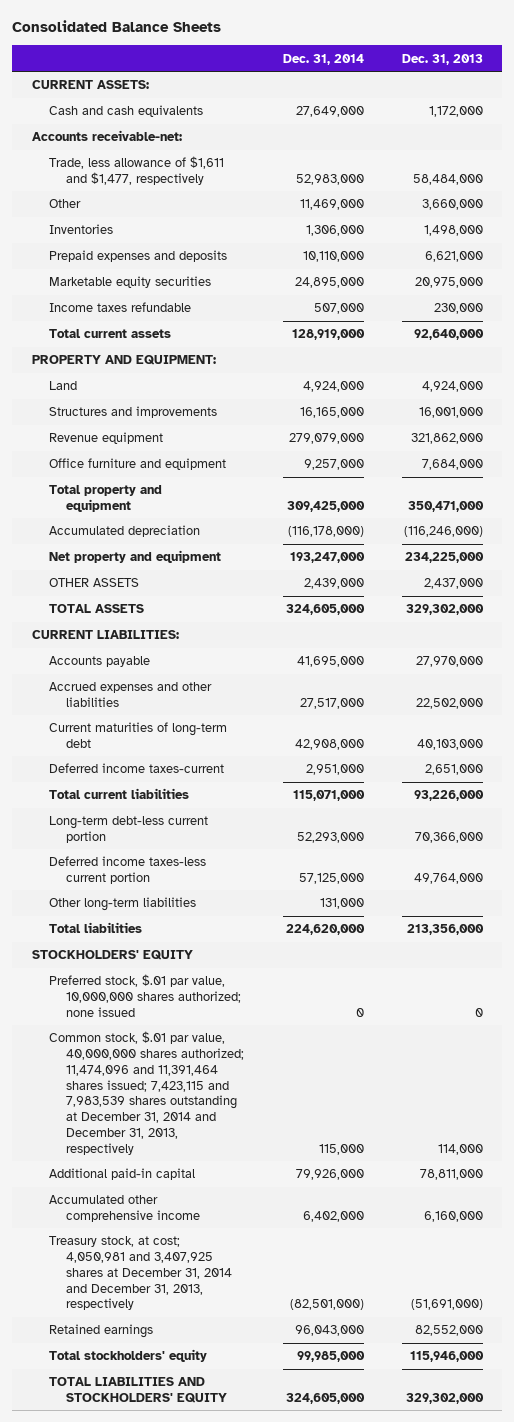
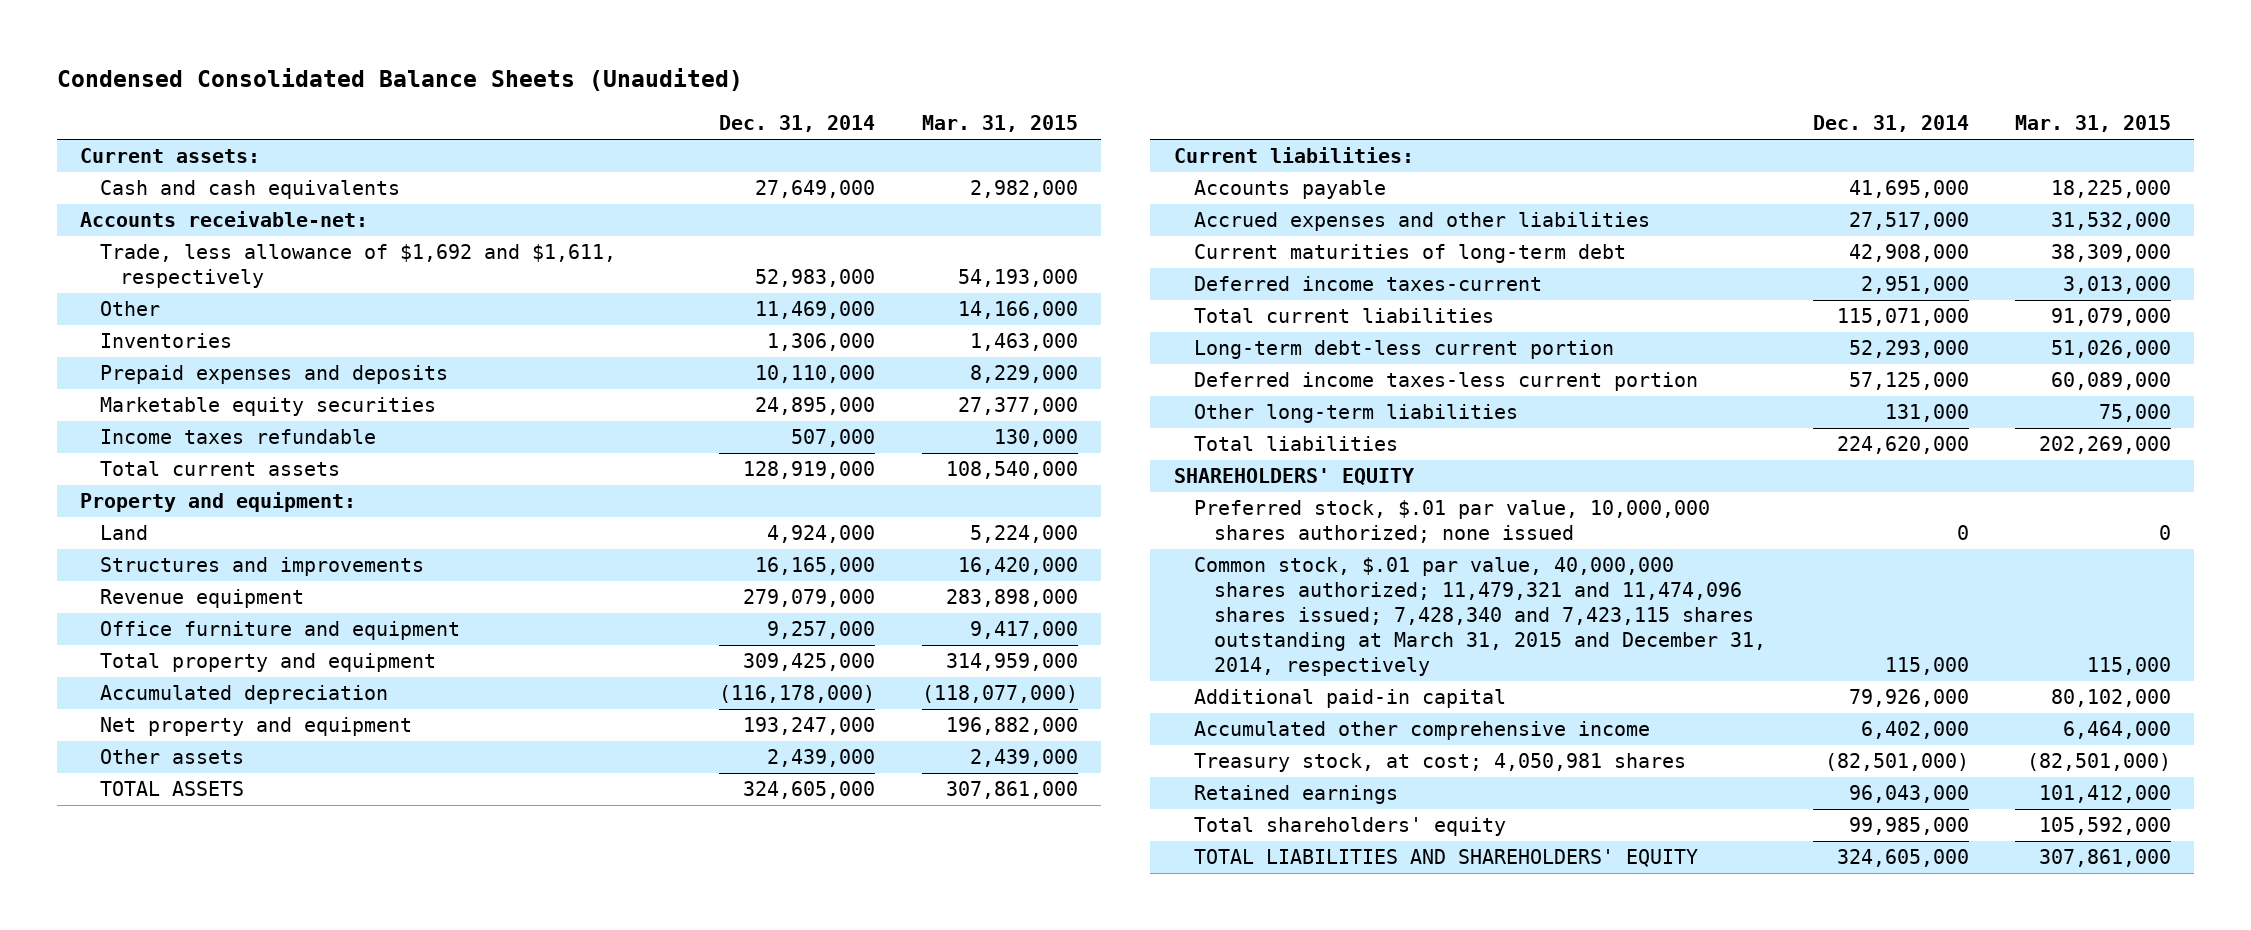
[12,20,222,33] Consolidated Balance Sheets -> [56,68,743,92] Condensed Consolidated Balance Sheets (Unaudited)
[401,53,483,65] Dec. 31, 2013 -> none
none -> [921,115,1078,133] Mar. 31, 2015
[31,80,149,90] CURRENT ASSETS: -> [80,148,261,164] Current assets:
[48,156,224,186] Trade, less allowance of $1,611 and $1,477, respectively -> [100,244,617,289] Trade, less allowance of $1,692 and $1,611, respectively
[31,355,216,366] PROPERTY AND EQUIPMENT: -> [80,492,357,513] Property and equipment:
[48,578,139,588] OTHER ASSETS -> [100,749,245,765] Other assets
[31,630,179,640] CURRENT LIABILITIES: -> [1173,147,1414,164] Current liabilities:
[31,950,193,961] STOCKHOLDERS' EQUITY -> [1173,468,1414,486] SHAREHOLDERS' EQUITY
[48,1031,245,1155] Common stock, $.01 par value, 40,000,000 shares authorized; 11,474,096 and 11,391,464 shares issued; 7,423,115 and 7,983,539 shares outstanding at December 31, 2014 and December 31, 2013, respectively -> [1193,557,1766,676] Common stock, $.01 par value, 40,000,000 shares authorized; 11,479,321 and 11,474,096 shares issued; 7,428,340 and 7,423,115 shares outstanding at March 31, 2015 and December 31, 2014, respectively
[48,1236,233,1311] Treasury stock, at cost; 4,050,981 and 3,407,925 shares at December 31, 2014 and December 31, 2013, respectively -> [1193,753,1686,773] Treasury stock, at cost; 4,050,981 shares
[48,1349,207,1363] Total stockholders' equity -> [1193,817,1506,837] Total shareholders' equity
[48,1377,228,1404] TOTAL LIABILITIES AND STOCKHOLDERS' EQUITY -> [1193,849,1698,868] TOTAL LIABILITIES AND SHAREHOLDERS' EQUITY

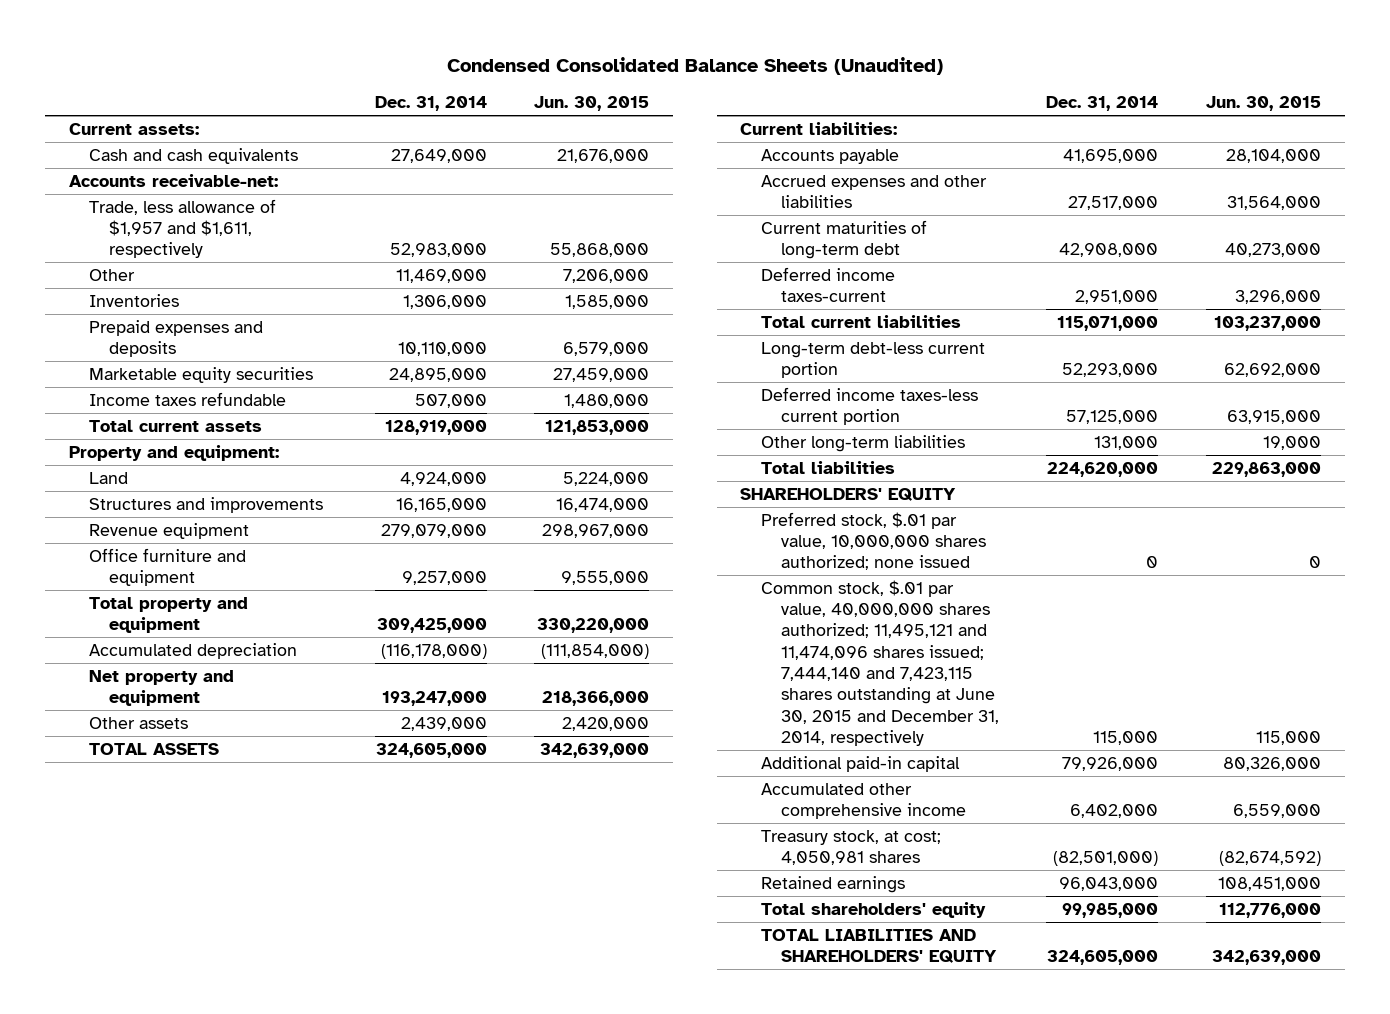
[921,115,1078,133] Mar. 31, 2015 -> none
none -> [534,96,650,112] Jun. 30, 2015
[100,244,617,289] Trade, less allowance of $1,692 and $1,611, respectively -> [89,198,277,259] Trade, less allowance of $1,957 and $1,611, respectively
[1193,557,1766,676] Common stock, $.01 par value, 40,000,000 shares authorized; 11,479,321 and 11,474,096 shares issued; 7,428,340 and 7,423,115 shares outstanding at March 31, 2015 and December 31, 2014, respectively -> [760,579,999,746] Common stock, $.01 par value, 40,000,000 shares authorized; 11,495,121 and 11,474,096 shares issued; 7,444,140 and 7,423,115 shares outstanding at June 30, 2015 and December 31, 2014, respectively

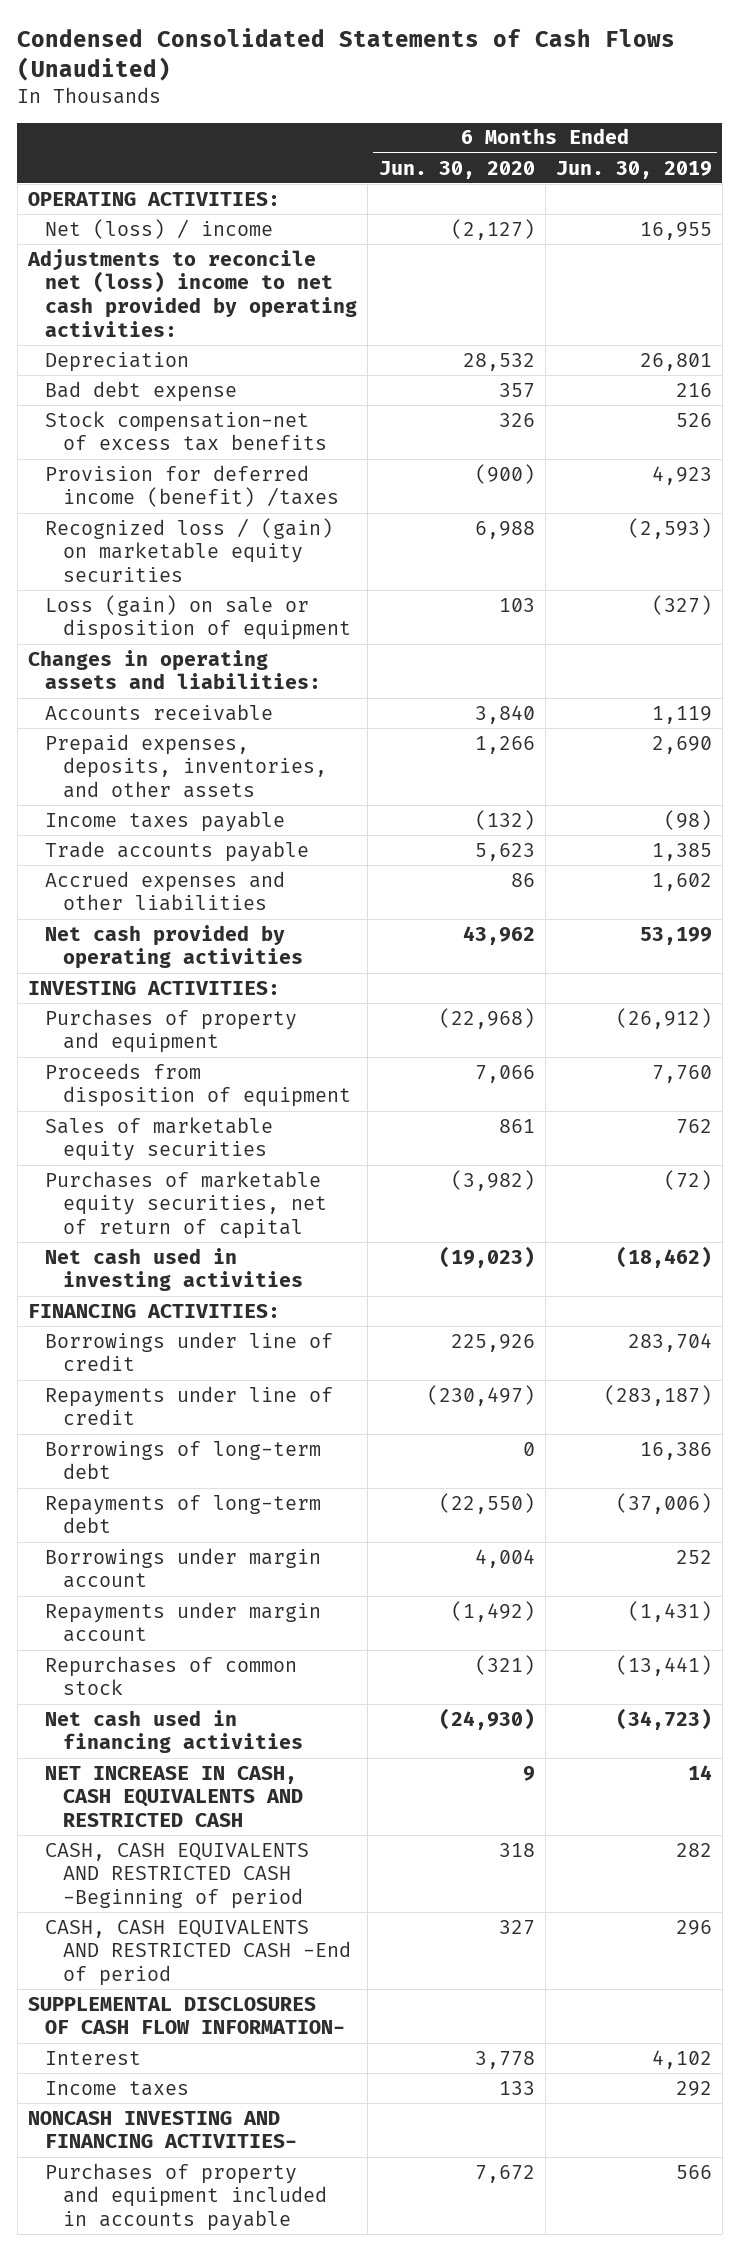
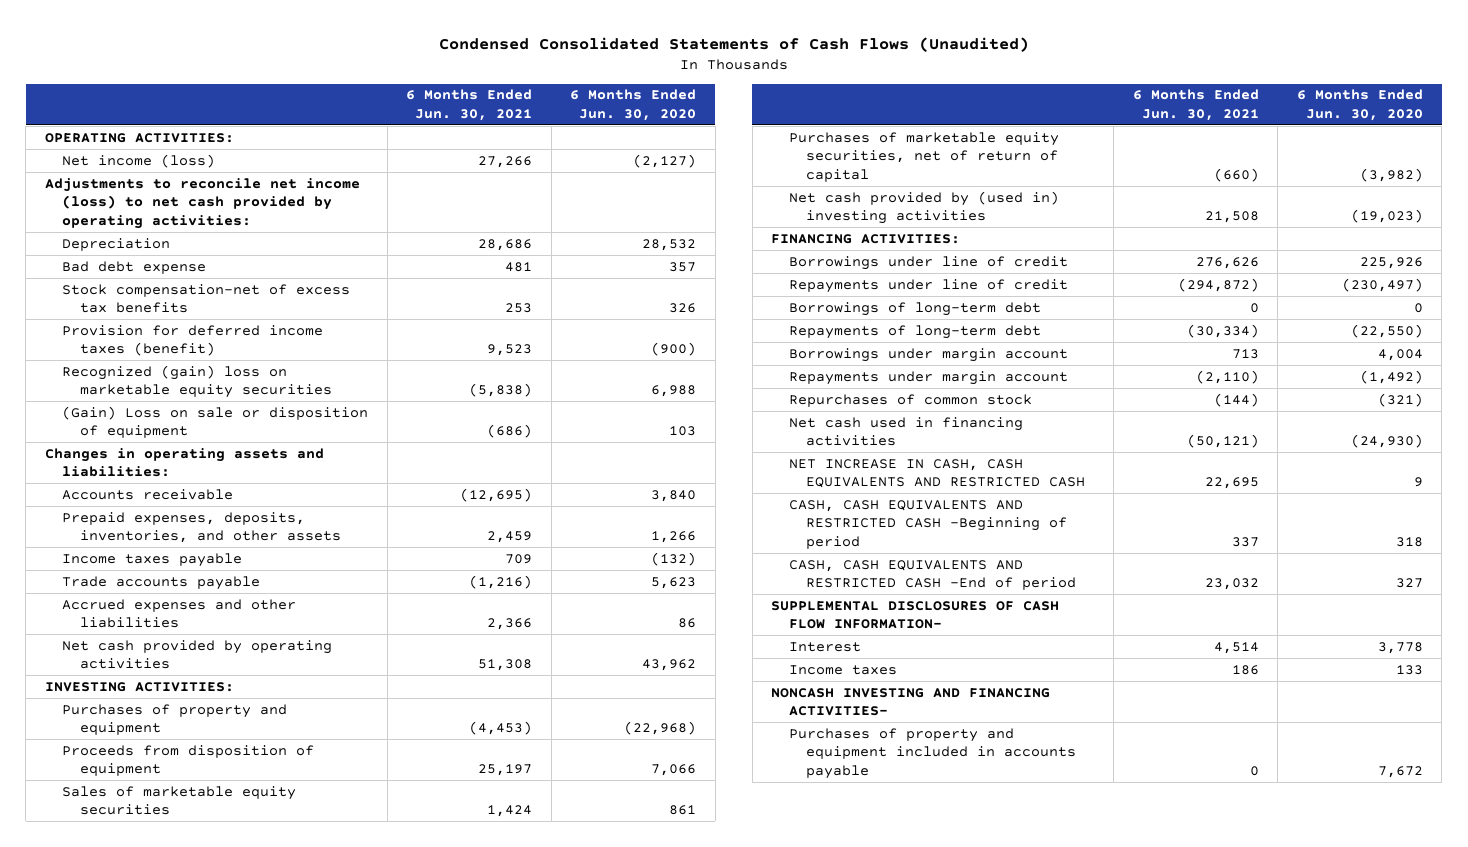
[555,160,712,179] Jun. 30, 2019 -> none
none -> [406,89,533,121] 6 Months Ended Jun. 30, 2021
[45,218,274,239] Net (loss) / income -> [62,153,216,168] Net income (loss)
[26,248,358,337] Adjustments to reconcile net (loss) income to net cash provided by operating activities: -> [44,177,360,229] Adjustments to reconcile net income (loss) to net cash provided by operating activities:
[45,464,339,508] Provision for deferred income (benefit) /taxes -> [62,324,324,357] Provision for deferred income taxes (benefit)
[45,517,334,582] Recognized loss / (gain) on marketable equity securities -> [62,364,332,399] Recognized (gain) loss on marketable equity securities
[45,594,351,641] Loss (gain) on sale or disposition of equipment -> [62,405,369,439] (Gain) Loss on sale or disposition of equipment
[45,1247,303,1292] Net cash used in investing activities -> [788,190,1059,225] Net cash provided by (used in) investing activities

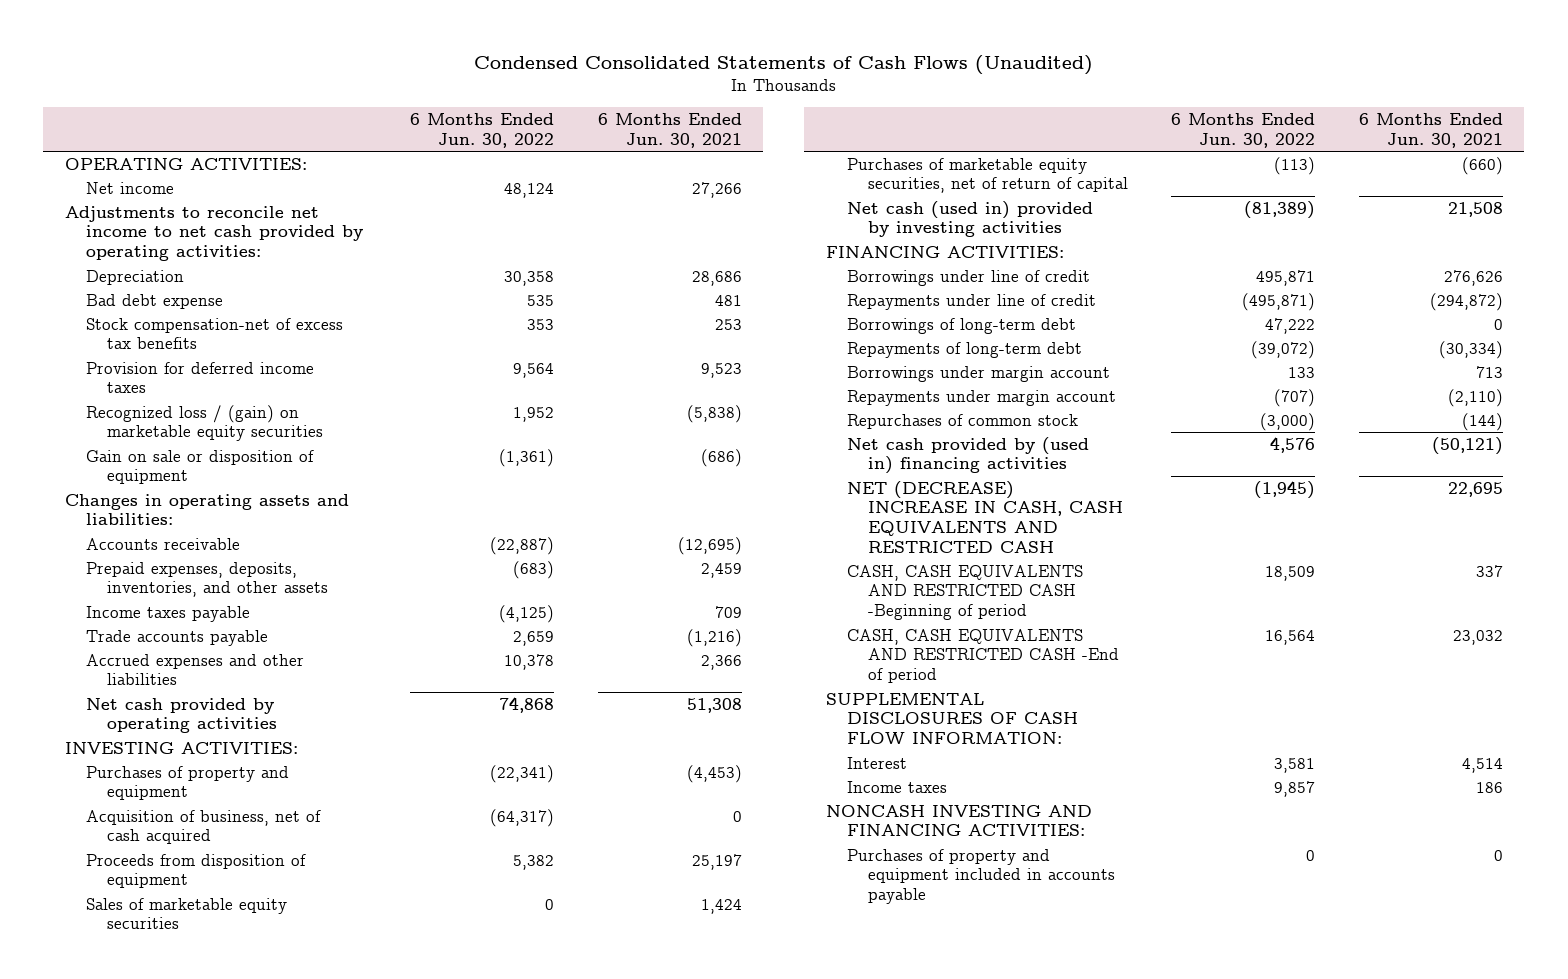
[570,89,697,121] 6 Months Ended Jun. 30, 2020 -> none
none -> [410,113,555,148] 6 Months Ended Jun. 30, 2022
[62,153,216,168] Net income (loss) -> [86,181,175,194] Net income
[44,177,360,229] Adjustments to reconcile net income (loss) to net cash provided by operating activities: -> [65,205,364,262] Adjustments to reconcile net income to net cash provided by operating activities:
[62,324,324,357] Provision for deferred income taxes (benefit) -> [86,361,315,394] Provision for deferred income taxes
[62,364,332,399] Recognized (gain) loss on marketable equity securities -> [86,404,323,442] Recognized loss / (gain) on marketable equity securities
[62,405,369,439] (Gain) Loss on sale or disposition of equipment -> [86,449,315,485] Gain on sale or disposition of equipment
none -> [86,809,322,845] Acquisition of business, net of cash acquired
[788,190,1059,225] Net cash provided by (used in) investing activities -> [846,200,1093,238] Net cash (used in) provided by investing activities
[788,416,1023,447] Net cash used in financing activities -> [846,436,1089,475] Net cash provided by (used in) financing activities
[788,458,1086,489] NET INCREASE IN CASH, CASH EQUIVALENTS AND RESTRICTED CASH -> [846,480,1123,553] NET (DECREASE) INCREASE IN CASH, CASH EQUIVALENTS AND RESTRICTED CASH
[771,600,1060,630] SUPPLEMENTAL DISCLOSURES OF CASH FLOW INFORMATION- -> [825,692,1078,745] SUPPLEMENTAL DISCLOSURES OF CASH FLOW INFORMATION:
[771,687,1051,717] NONCASH INVESTING AND FINANCING ACTIVITIES- -> [825,804,1092,837] NONCASH INVESTING AND FINANCING ACTIVITIES:

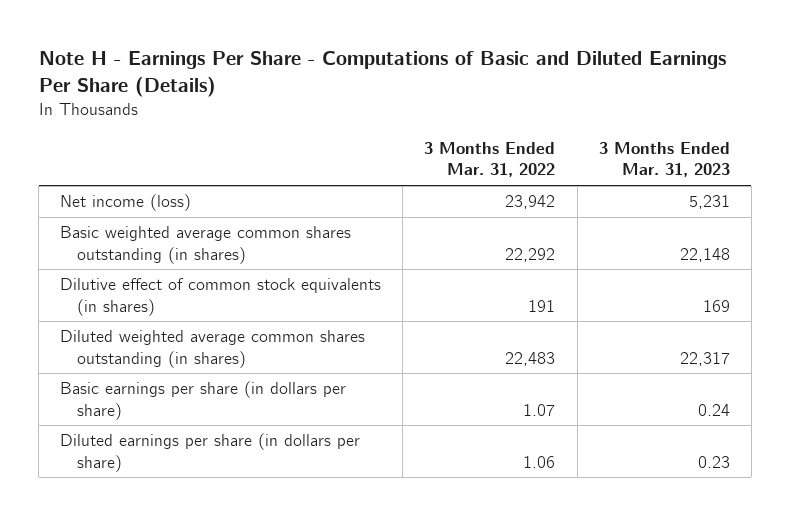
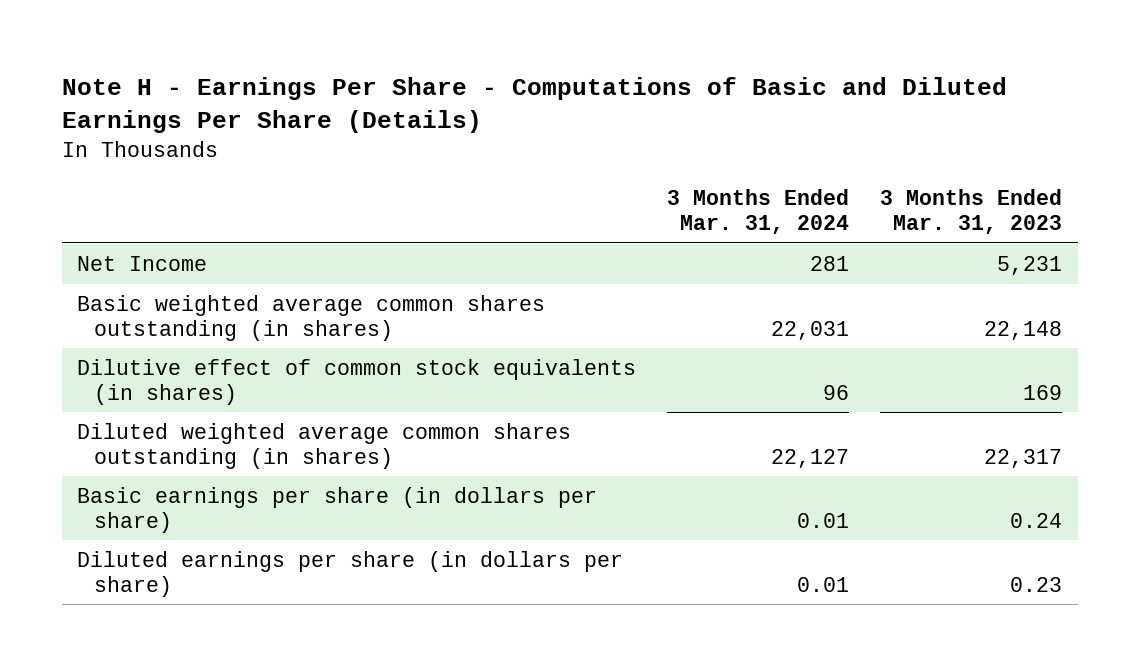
[424,142,556,178] 3 Months Ended Mar. 31, 2022 -> none
none -> [667,189,850,235] 3 Months Ended Mar. 31, 2024
[60,194,192,212] Net income (loss) -> [77,255,208,271] Net Income

